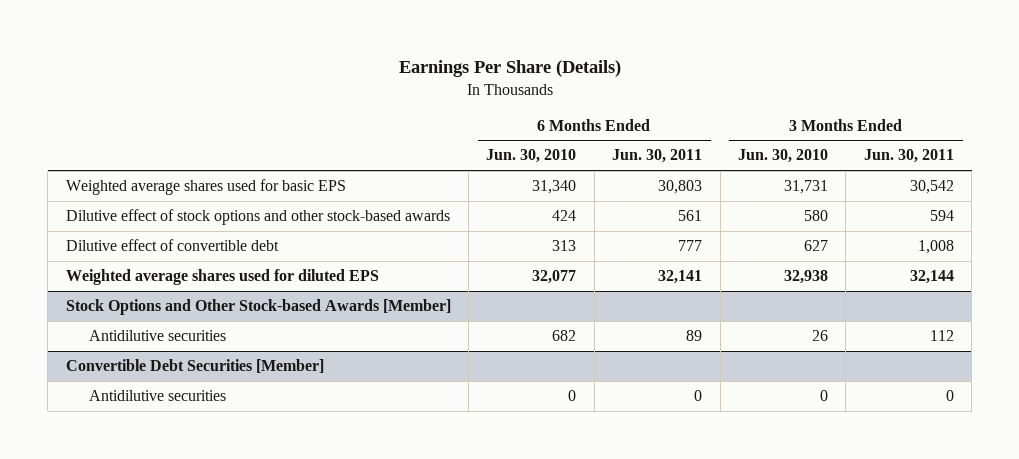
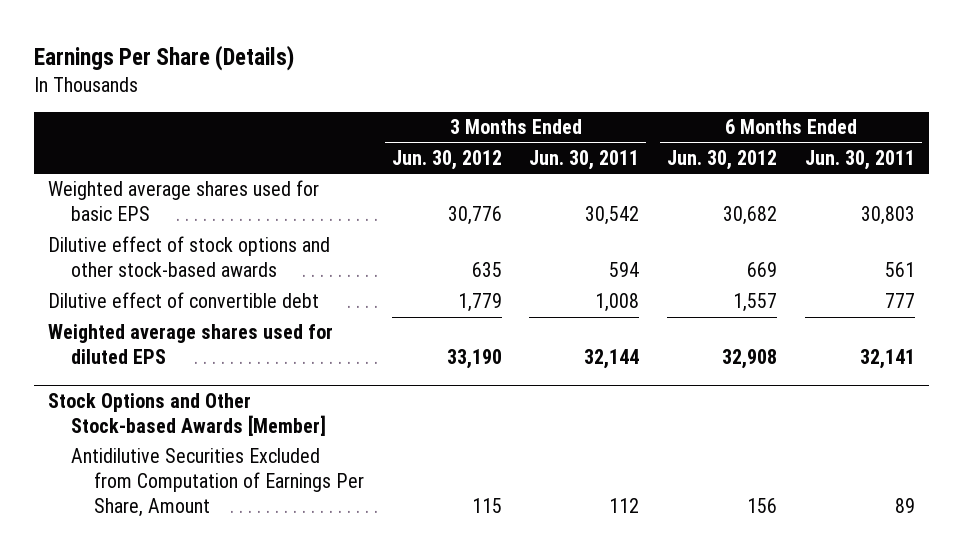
[486,149,577,164] Jun. 30, 2010 -> none
[737,149,828,164] Jun. 30, 2010 -> none
none -> [391,149,502,170] Jun. 30, 2012
none -> [667,149,778,170] Jun. 30, 2012
[65,359,324,374] Convertible Debt Securities [Member] -> none
[89,390,227,402] Antidilutive securities -> none
[89,330,227,342] Antidilutive securities -> [70,448,364,518] Antidilutive Securities Excluded from Computation of Earnings Per Share, Amount

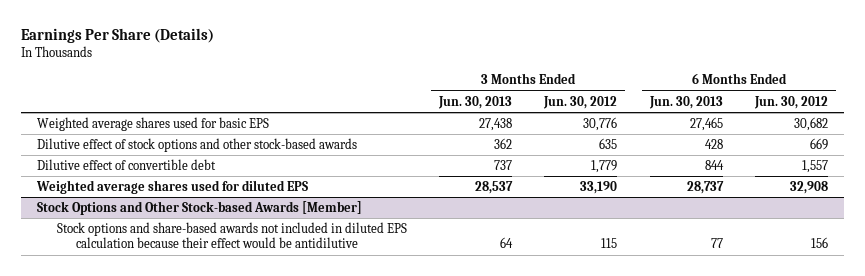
[529,149,640,170] Jun. 30, 2011 -> none
[805,149,916,170] Jun. 30, 2011 -> none
none -> [437,95,512,109] Jun. 30, 2013
none -> [648,95,723,109] Jun. 30, 2013
[70,448,364,518] Antidilutive Securities Excluded from Computation of Earnings Per Share, Amount -> [56,221,407,249] Stock options and share-based awards not included in diluted EPS calculation because their effect would be antidilutive

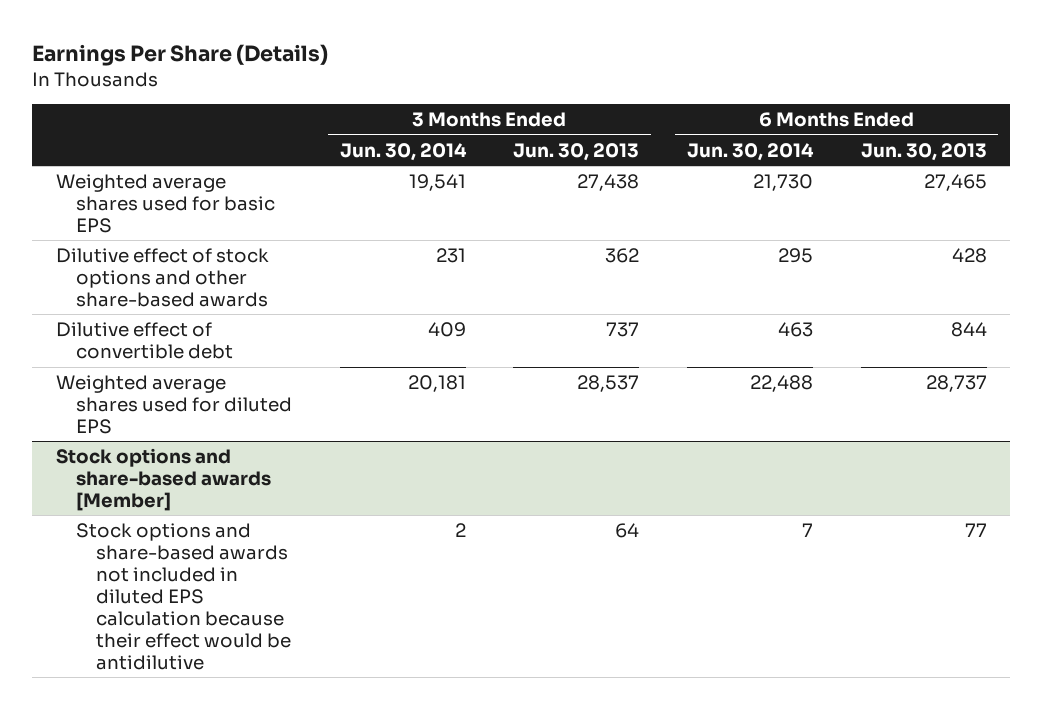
[543,95,618,109] Jun. 30, 2012 -> none
[754,95,829,109] Jun. 30, 2012 -> none
none -> [339,142,467,161] Jun. 30, 2014
none -> [686,142,814,161] Jun. 30, 2014
[36,137,357,152] Dilutive effect of stock options and other stock-based awards -> [55,248,269,307] Dilutive effect of stock options and other share-based awards
[36,200,362,215] Stock Options and Other Stock-based Awards [Member] -> [55,448,271,511] Stock options and share-based awards [Member]

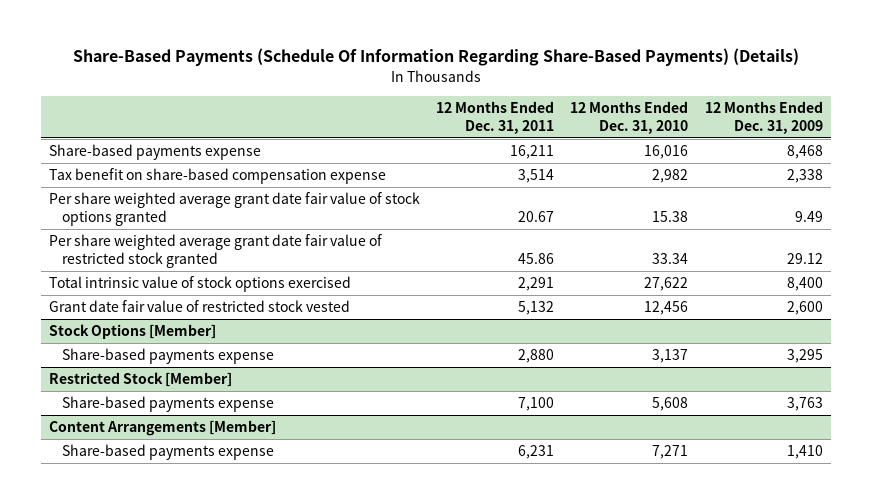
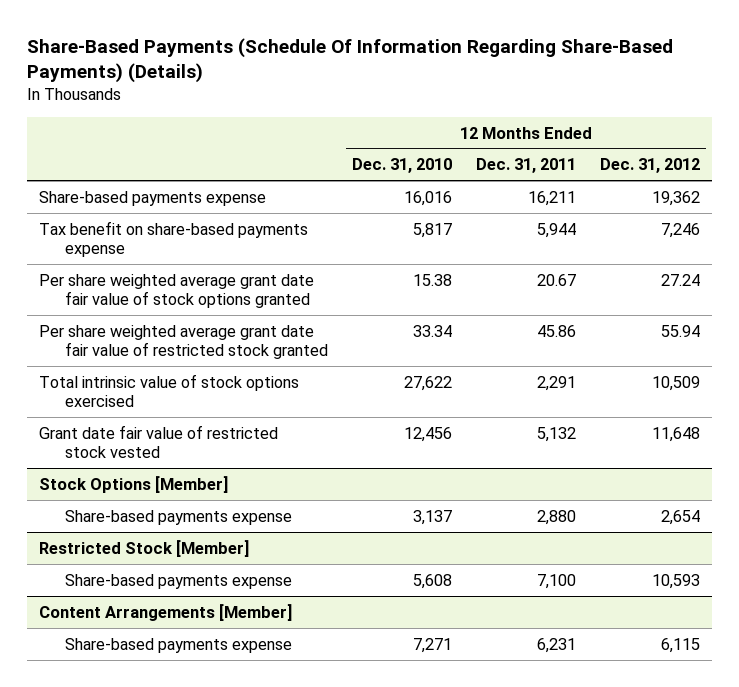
[704,100,823,134] 12 Months Ended Dec. 31, 2009 -> none
none -> [599,158,700,174] Dec. 31, 2012
[48,168,386,185] Tax benefit on share-based compensation expense -> [39,220,309,258] Tax benefit on share-based payments expense
[518,169,555,184] 3,514 -> [536,222,576,238] 5,944
[652,169,689,184] 2,982 -> [412,222,452,238] 5,817

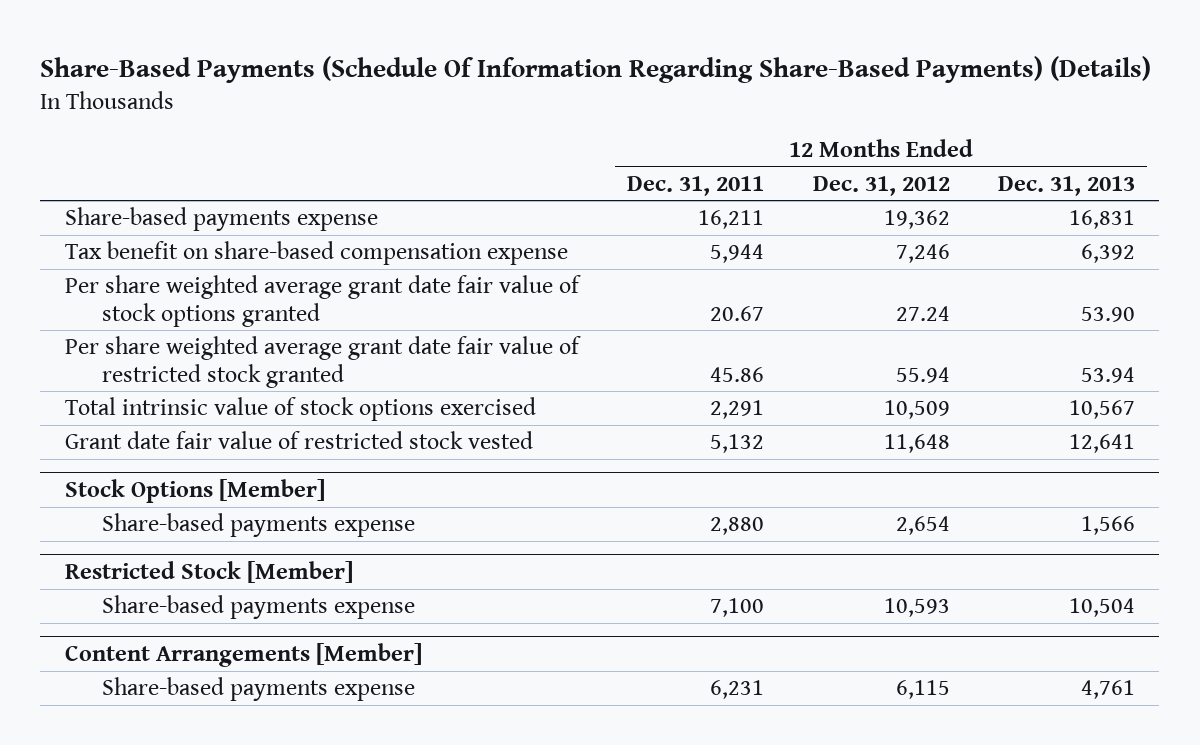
[351,158,452,174] Dec. 31, 2010 -> none
none -> [997,175,1135,196] Dec. 31, 2013
[39,220,309,258] Tax benefit on share-based payments expense -> [64,241,568,266] Tax benefit on share-based compensation expense

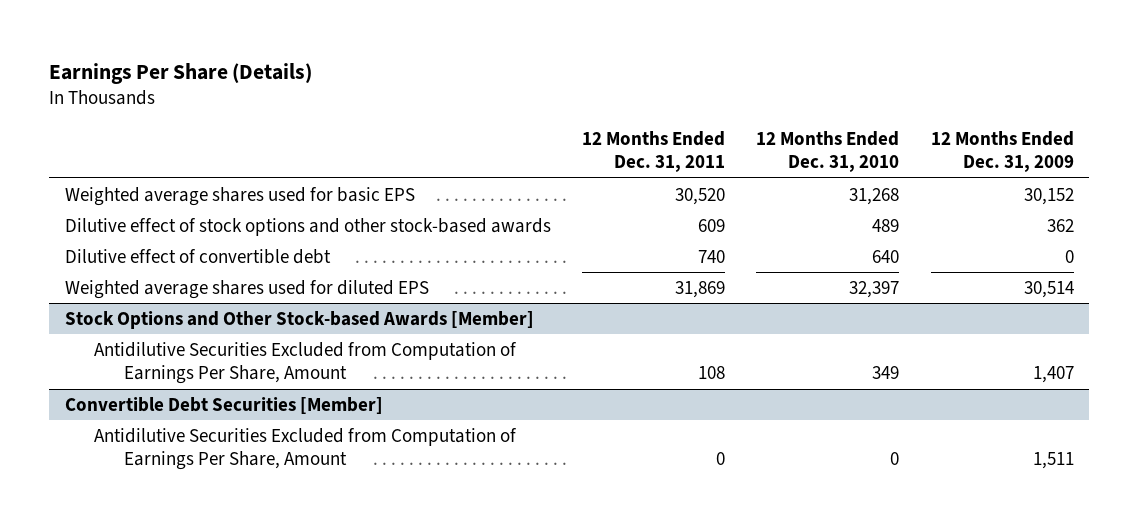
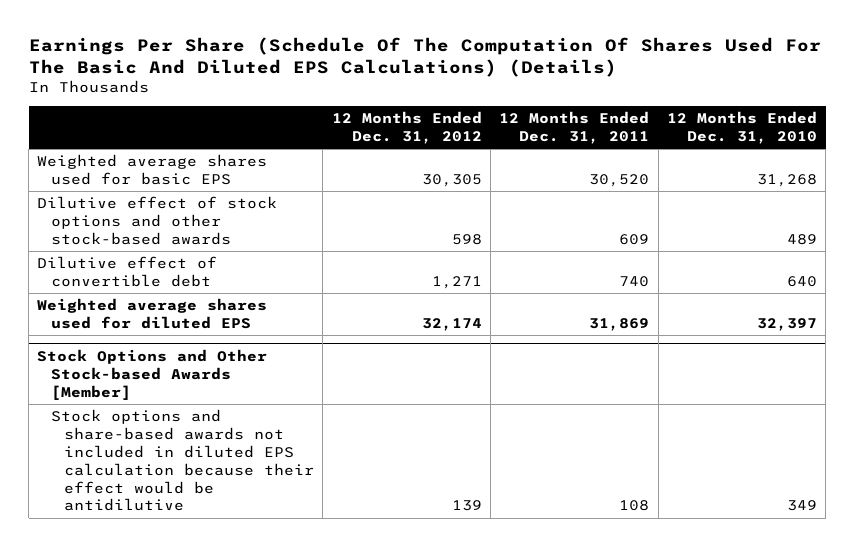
[49,62,313,84] Earnings Per Share (Details) -> [28,36,821,77] Earnings Per Share (Schedule Of The Computation Of Shares Used For The Basic And Diluted EPS Calculations) (Details)
[930,131,1074,173] 12 Months Ended Dec. 31, 2009 -> none
none -> [331,111,482,145] 12 Months Ended Dec. 31, 2012
[65,396,384,414] Convertible Debt Securities [Member] -> none
[94,427,518,471] Antidilutive Securities Excluded from Computation of Earnings Per Share, Amount -> none
[94,341,518,385] Antidilutive Securities Excluded from Computation of Earnings Per Share, Amount -> [50,409,315,512] Stock options and share-based awards not included in diluted EPS calculation because their effect would be antidilutive

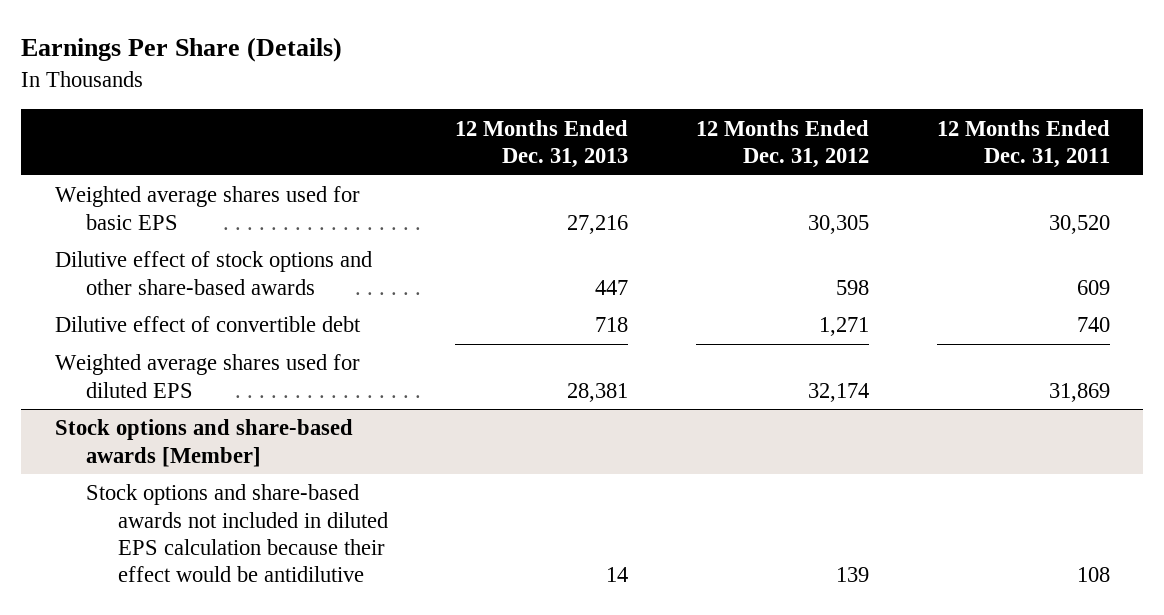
[28,36,821,77] Earnings Per Share (Schedule Of The Computation Of Shares Used For The Basic And Diluted EPS Calculations) (Details) -> [20,37,342,63] Earnings Per Share (Details)
[666,111,817,145] 12 Months Ended Dec. 31, 2010 -> none
none -> [455,119,629,169] 12 Months Ended Dec. 31, 2013
[37,196,278,245] Dilutive effect of stock options and other stock-based awards -> [54,251,372,295] Dilutive effect of stock options and other share-based awards
[37,349,268,400] Stock Options and Other Stock-based Awards [Member] -> [54,419,353,467] Stock options and share-based awards [Member]

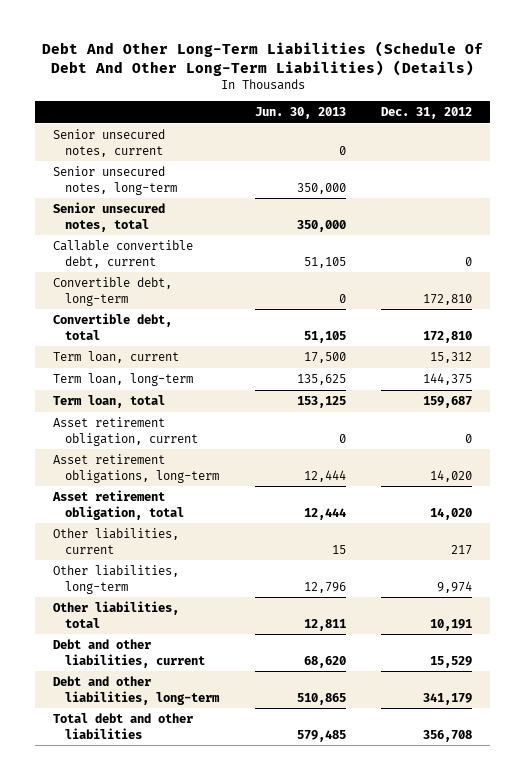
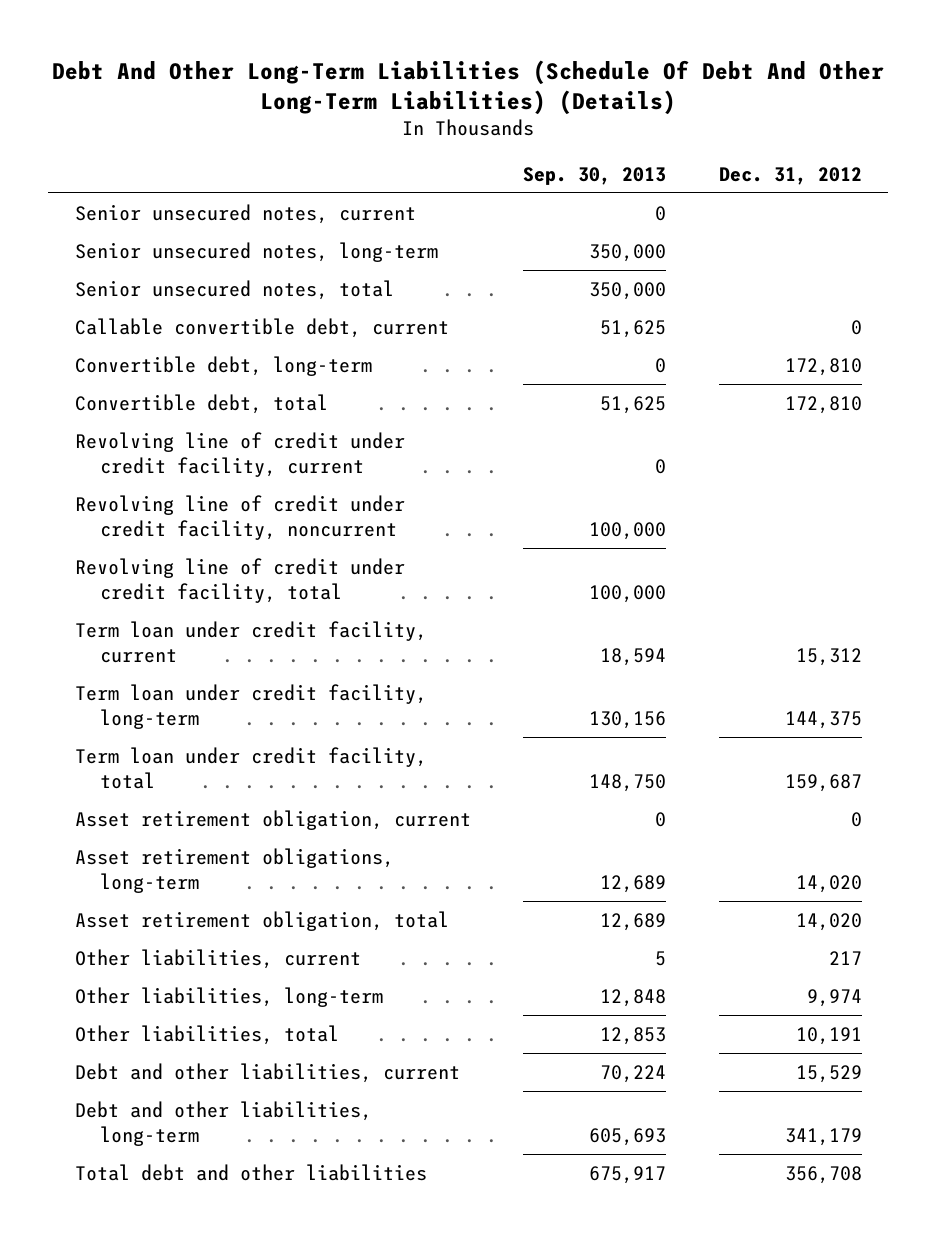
[254,107,346,120] Jun. 30, 2013 -> none
none -> [523,166,667,185] Sep. 30, 2013
none -> [74,431,405,477] Revolving line of credit under credit facility, current
none -> [74,494,405,540] Revolving line of credit under credit facility, noncurrent
none -> [74,557,405,603] Revolving line of credit under credit facility, total
[53,351,180,364] Term loan, current -> [74,620,427,663] Term loan under credit facility, current
[53,373,194,387] Term loan, long-term -> [74,683,427,729] Term loan under credit facility, long-term
[53,395,166,409] Term loan, total -> [74,746,427,789] Term loan under credit facility, total

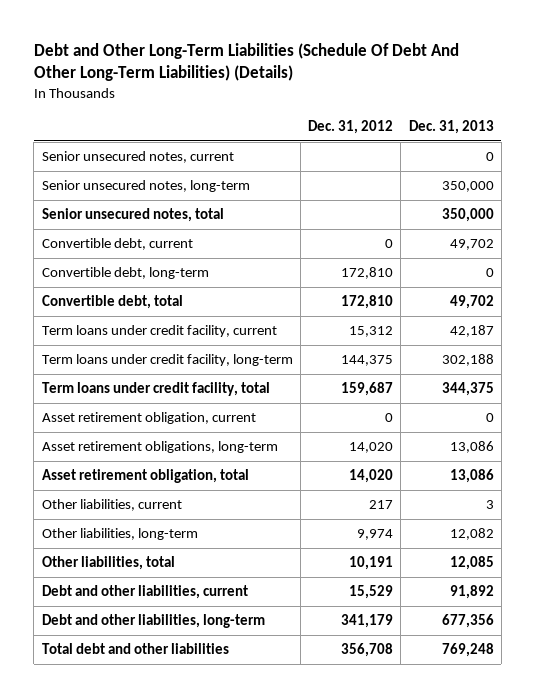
[52,59,885,115] Debt And Other Long-Term Liabilities (Schedule Of Debt And Other Long-Term Liabilities) (Details) -> [33,43,459,82] Debt and Other Long-Term Liabilities (Schedule Of Debt And Other Long-Term Liabilities) (Details)
[523,166,667,185] Sep. 30, 2013 -> none
none -> [408,120,494,135] Dec. 31, 2013
[74,317,449,338] Callable convertible debt, current -> [41,238,193,251] Convertible debt, current
[74,431,405,477] Revolving line of credit under credit facility, current -> none
[74,494,405,540] Revolving line of credit under credit facility, noncurrent -> none
[74,557,405,603] Revolving line of credit under credit facility, total -> none
[74,620,427,663] Term loan under credit facility, current -> [41,325,277,338] Term loans under credit facility, current
[74,683,427,729] Term loan under credit facility, long-term -> [41,354,293,367] Term loans under credit facility, long-term
[74,746,427,789] Term loan under credit facility, total -> [41,382,270,397] Term loans under credit facility, total

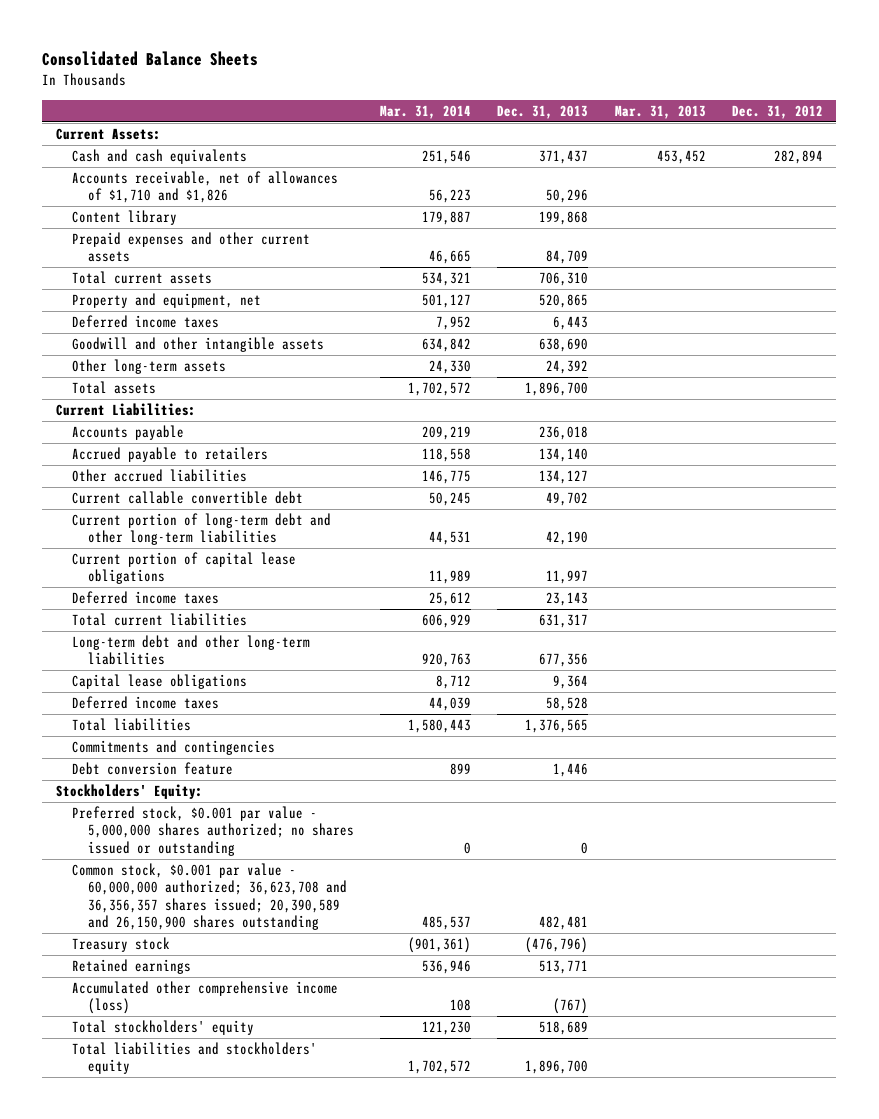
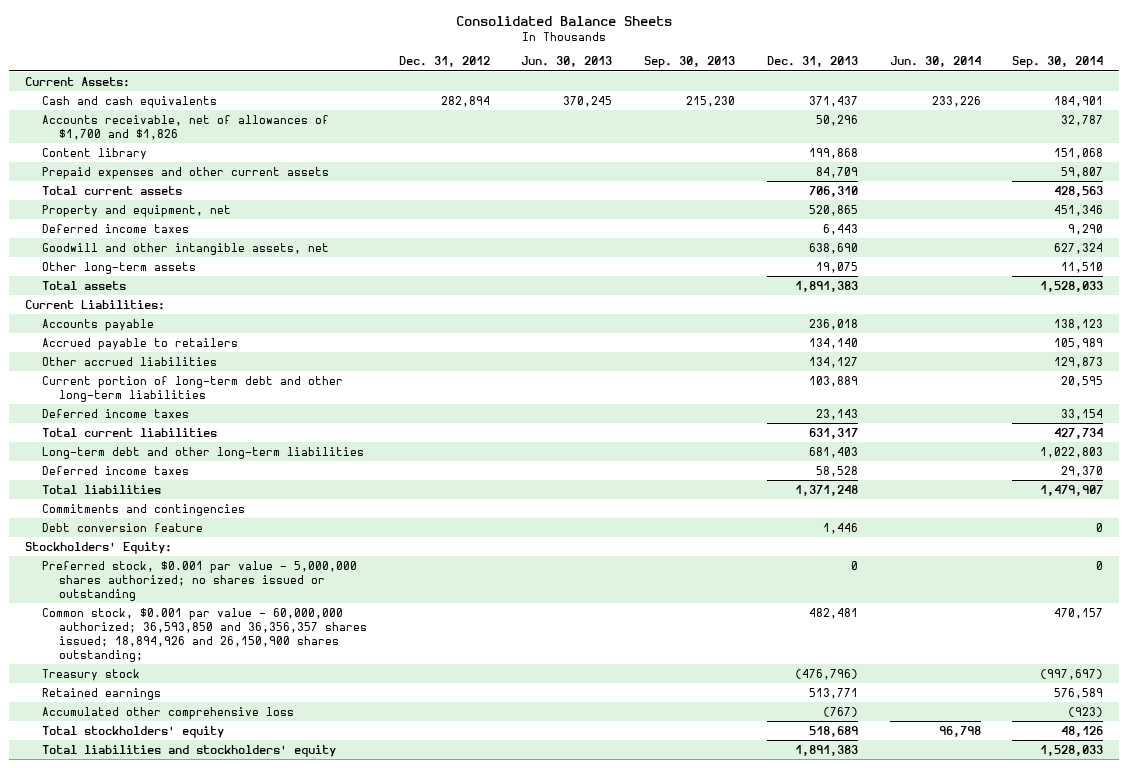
[380,104,472,119] Mar. 31, 2014 -> none
[614,104,706,119] Mar. 31, 2013 -> none
none -> [521,56,613,68] Jun. 30, 2013
none -> [644,56,736,69] Sep. 30, 2013
none -> [889,56,981,68] Jun. 30, 2014
none -> [1012,56,1104,69] Sep. 30, 2014
[71,171,338,204] Accounts receivable, net of allowances of $1,710 and $1,826 -> [42,114,330,140] Accounts receivable, net of allowances of $1,700 and $1,826
[71,337,324,353] Goodwill and other intangible assets -> [42,242,330,255] Goodwill and other intangible assets, net
[546,360,589,375] 24,392 -> [815,261,858,273] 19,075
[525,382,589,397] 1,896,700 -> [794,280,858,292] 1,891,383
[71,491,303,505] Current callable convertible debt -> none
[71,552,296,585] Current portion of capital lease obligations -> none
[546,531,589,546] 42,190 -> [808,375,858,387] 103,889
[71,674,247,690] Capital lease obligations -> none
[539,653,589,668] 677,356 -> [808,446,858,458] 681,403
[525,719,589,734] 1,376,565 -> [794,484,858,496] 1,371,248
[71,863,347,931] Common stock, $0.001 par value - 60,000,000 authorized; 36,623,708 and 36,356,357 shares issued; 20,390,589 and 26,150,900 shares outstanding -> [42,607,367,662] Common stock, $0.001 par value - 60,000,000 authorized; 36,593,850 and 36,356,357 shares issued; 18,894,926 and 26,150,900 shares outstanding;
[71,981,338,1015] Accumulated other comprehensive income (loss) -> [42,706,295,719] Accumulated other comprehensive loss
[525,1060,589,1075] 1,896,700 -> [794,744,858,756] 1,891,383

